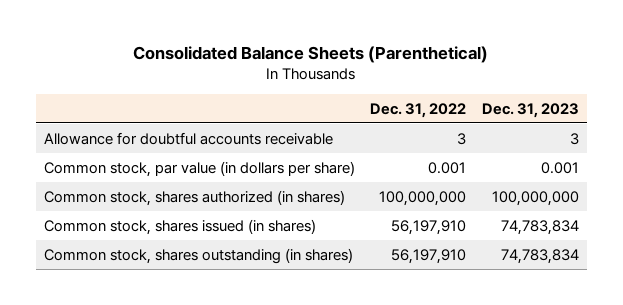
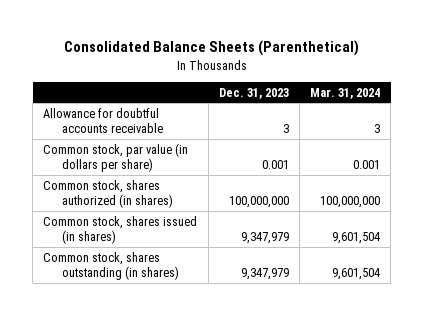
[370,102,467,118] Dec. 31, 2022 -> none
none -> [310,87,381,99] Mar. 31, 2024
[501,219,580,235] 74,783,834 -> [240,232,289,245] 9,347,979
[501,248,580,264] 74,783,834 -> [240,268,289,281] 9,347,979

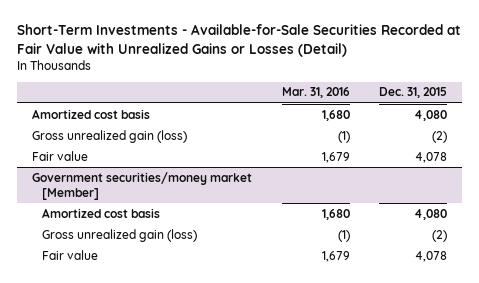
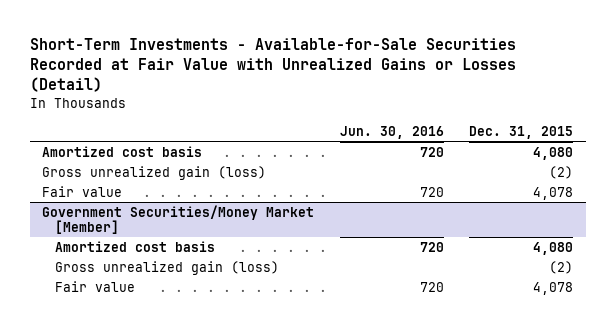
[281,87,350,99] Mar. 31, 2016 -> none
none -> [339,126,444,140] Jun. 30, 2016
[31,171,252,200] Government securities/money market [Member] -> [42,204,315,234] Government Securities/Money Market [Member]

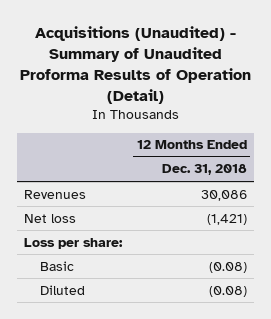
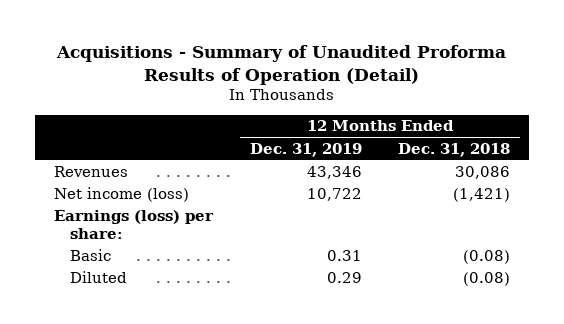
[19,26,251,104] Acquisitions (Unaudited) - Summary of Unaudited Proforma Results of Operation (Detail) -> [56,45,507,85] Acquisitions - Summary of Unaudited Proforma Results of Operation (Detail)
none -> [249,142,362,157] Dec. 31, 2019
[24,213,77,223] Net loss -> [53,187,189,203] Net income (loss)
[24,237,124,249] Loss per share: -> [53,210,214,239] Earnings (loss) per share:

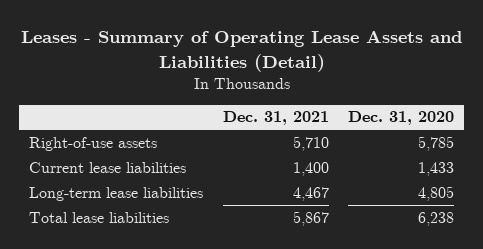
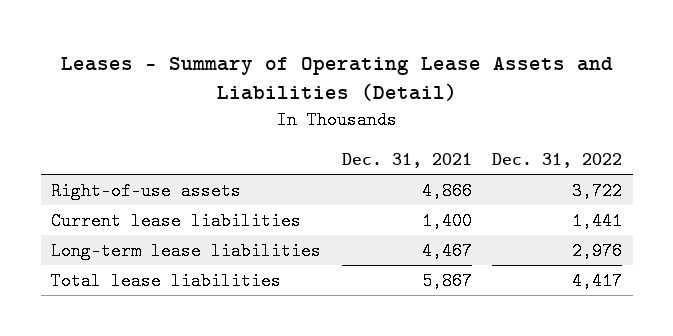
[348,111,455,126] Dec. 31, 2020 -> none
none -> [492,152,623,168] Dec. 31, 2022
[292,135,329,151] 5,710 -> [421,181,472,200] 4,866

